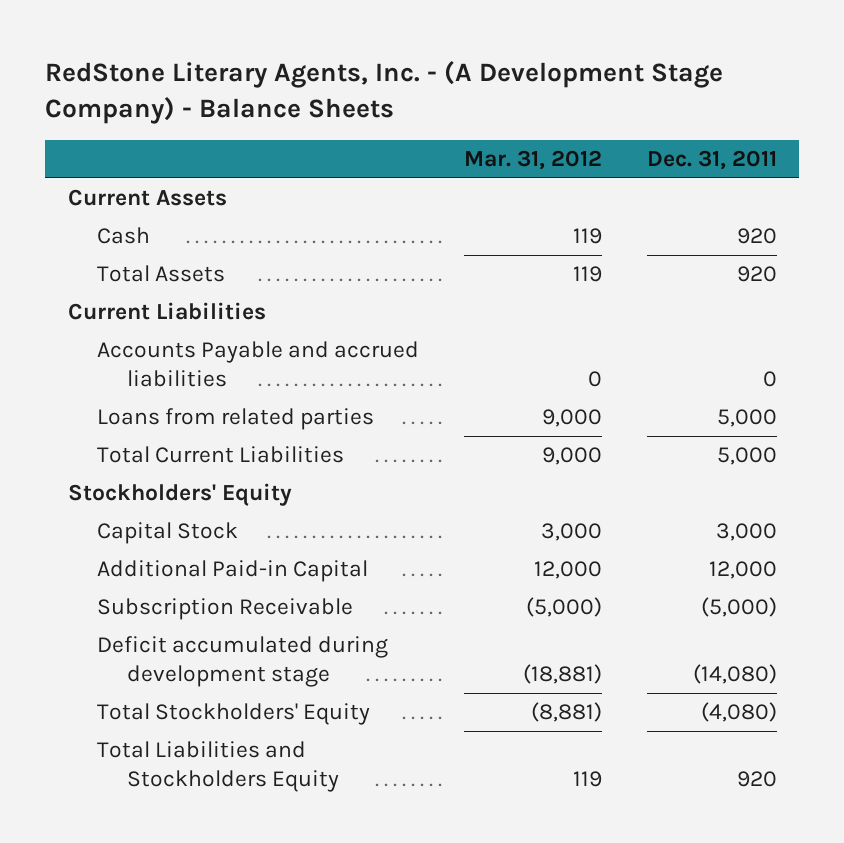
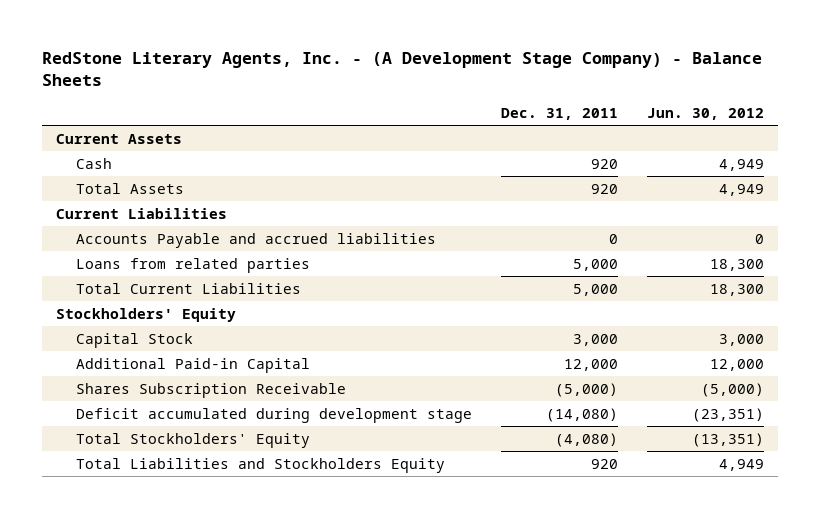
[464,150,603,171] Mar. 31, 2012 -> none
none -> [646,107,764,120] Jun. 30, 2012
[97,598,354,621] Subscription Receivable -> [76,382,347,398] Shares Subscription Receivable

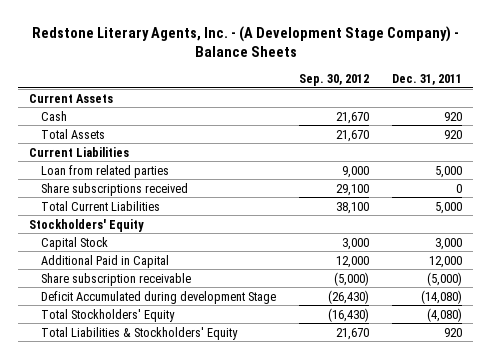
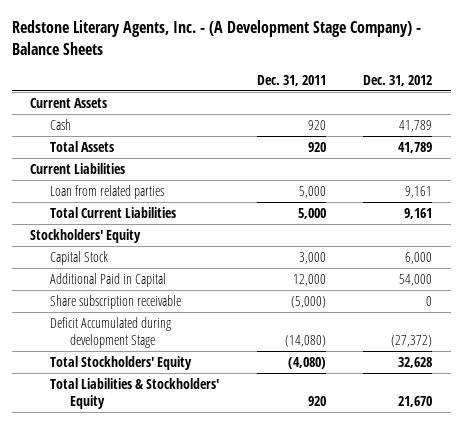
[298,74,369,87] Sep. 30, 2012 -> none
none -> [363,74,433,86] Dec. 31, 2012
[41,182,189,196] Share subscriptions received -> none

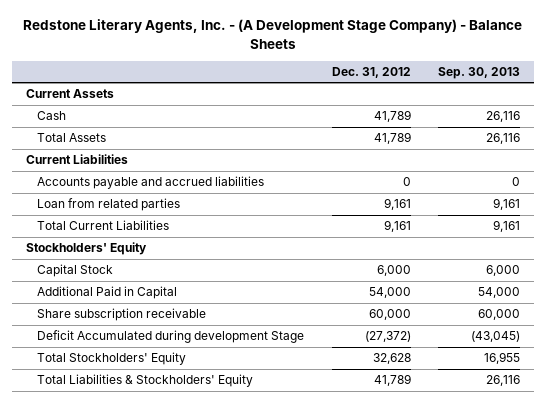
[256,74,326,86] Dec. 31, 2011 -> none
none -> [438,66,521,79] Sep. 30, 2013
none -> [37,176,265,190] Accounts payable and accrued liabilities
[426,296,433,307] 0 -> [368,309,411,321] 60,000
[398,395,433,407] 21,670 -> [373,374,411,387] 41,789

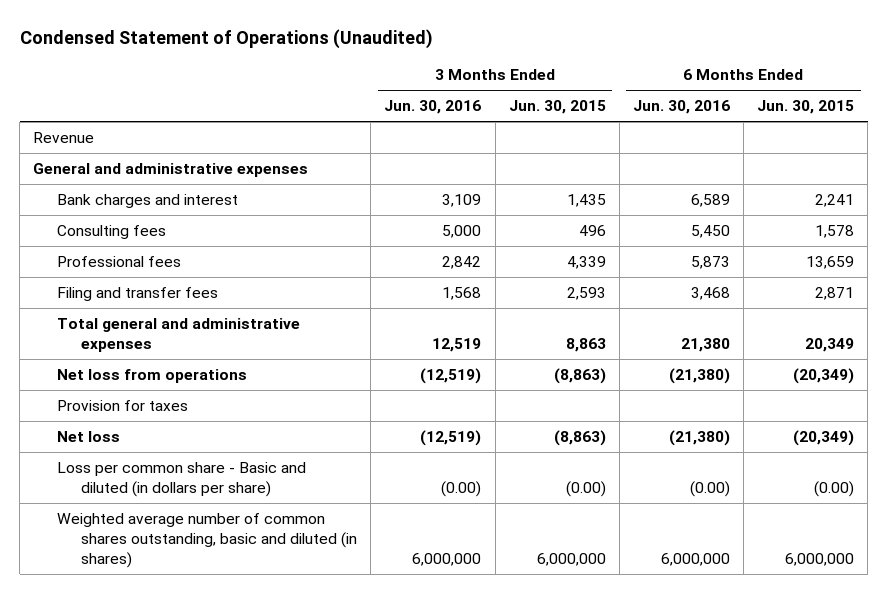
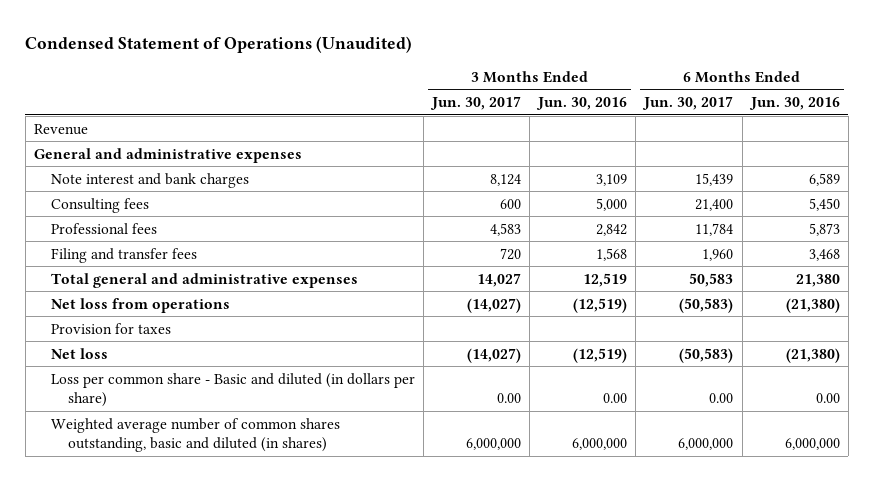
[508,100,606,115] Jun. 30, 2015 -> none
[756,100,854,115] Jun. 30, 2015 -> none
none -> [429,96,521,111] Jun. 30, 2017
none -> [642,96,734,111] Jun. 30, 2017
[57,194,239,209] Bank charges and interest -> [50,172,249,188] Note interest and bank charges
[441,480,482,497] (0.00) -> [603,392,628,403] 0.00
[689,480,730,497] (0.00) -> [815,392,840,403] 0.00

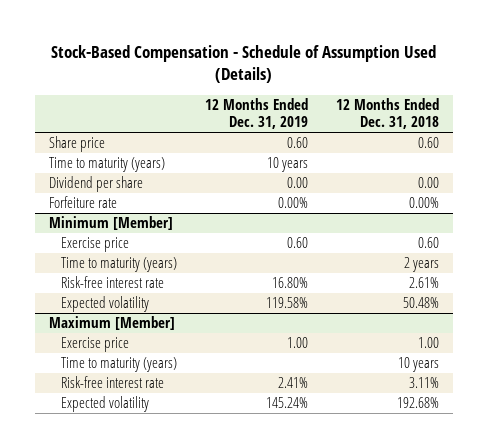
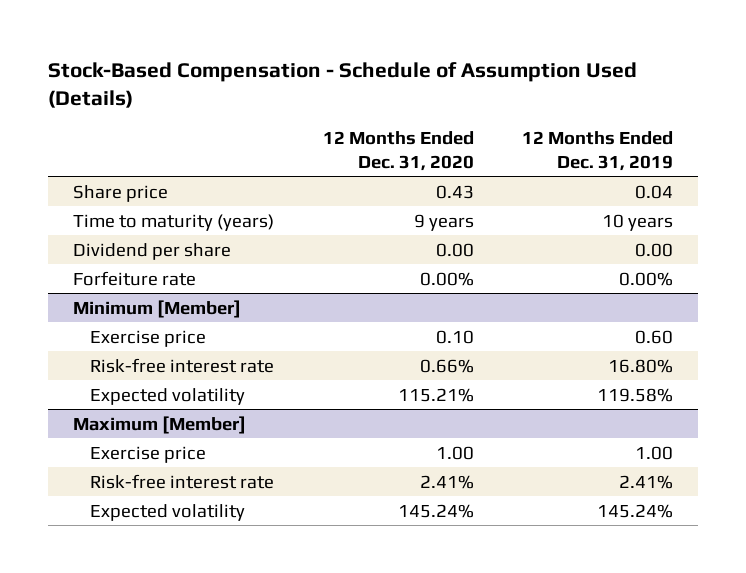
[335,98,439,130] 12 Months Ended Dec. 31, 2018 -> none
none -> [322,131,474,171] 12 Months Ended Dec. 31, 2020
[286,137,308,149] 0.60 -> [635,184,674,199] 0.04
[61,257,178,273] Time to maturity (years) -> none
[61,357,178,373] Time to maturity (years) -> none

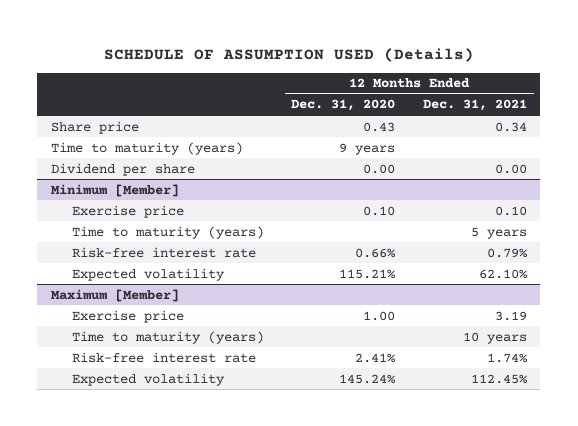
[48,61,638,109] Stock-Based Compensation - Schedule of Assumption Used (Details) -> [103,47,474,62] SCHEDULE OF ASSUMPTION USED (Details)
[522,131,674,171] 12 Months Ended Dec. 31, 2019 -> none
none -> [422,99,527,112] Dec. 31, 2021
[72,270,196,286] Forfeiture rate -> none
none -> [72,225,265,239] Time to maturity (years)
none -> [72,330,265,344] Time to maturity (years)

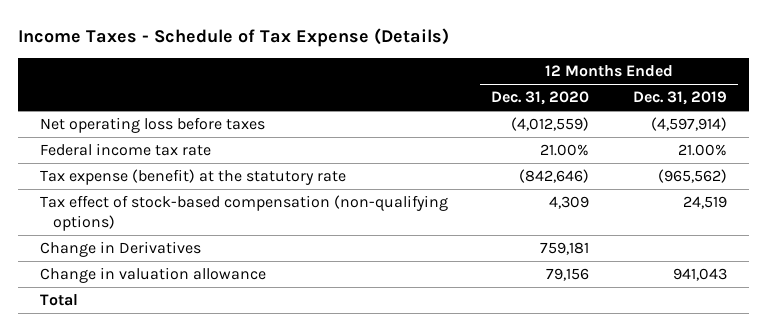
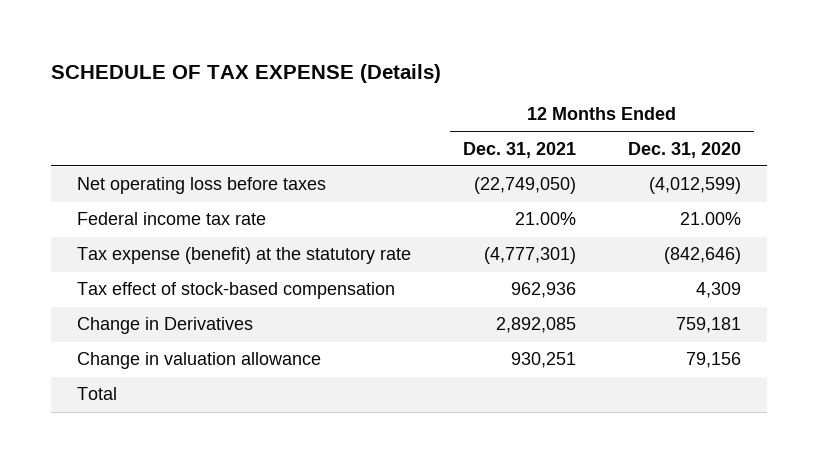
[17,28,449,48] Income Taxes - Schedule of Tax Expense (Details) -> [51,64,442,84] SCHEDULE OF TAX EXPENSE (Details)
[633,91,728,106] Dec. 31, 2019 -> none
none -> [463,141,577,158] Dec. 31, 2021
[511,116,590,131] (4,012,559) -> [648,177,741,195] (4,012,599)
[39,194,448,231] Tax effect of stock-based compensation (non-qualifying options) -> [77,282,396,300] Tax effect of stock-based compensation

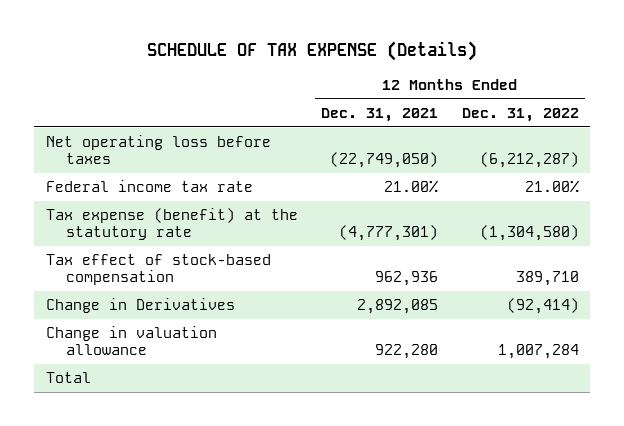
[627,141,741,158] Dec. 31, 2020 -> none
none -> [461,107,579,122] Dec. 31, 2022
[511,352,577,369] 930,251 -> [375,343,439,359] 922,280

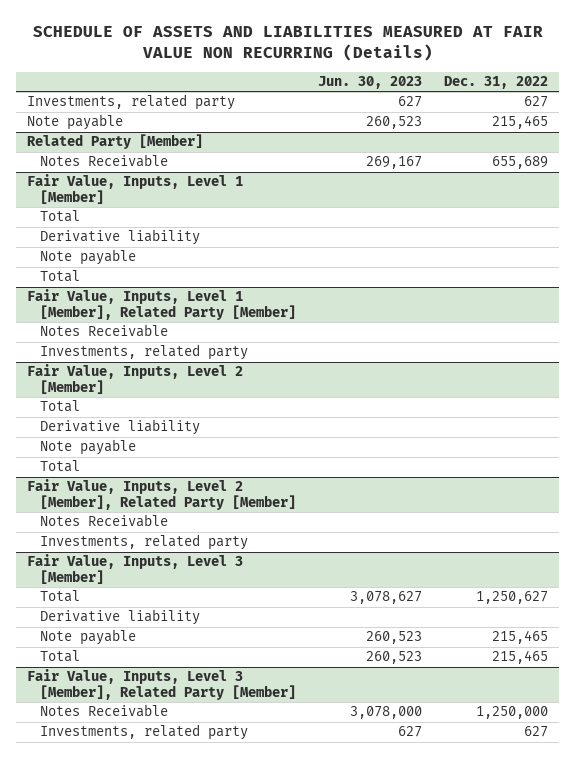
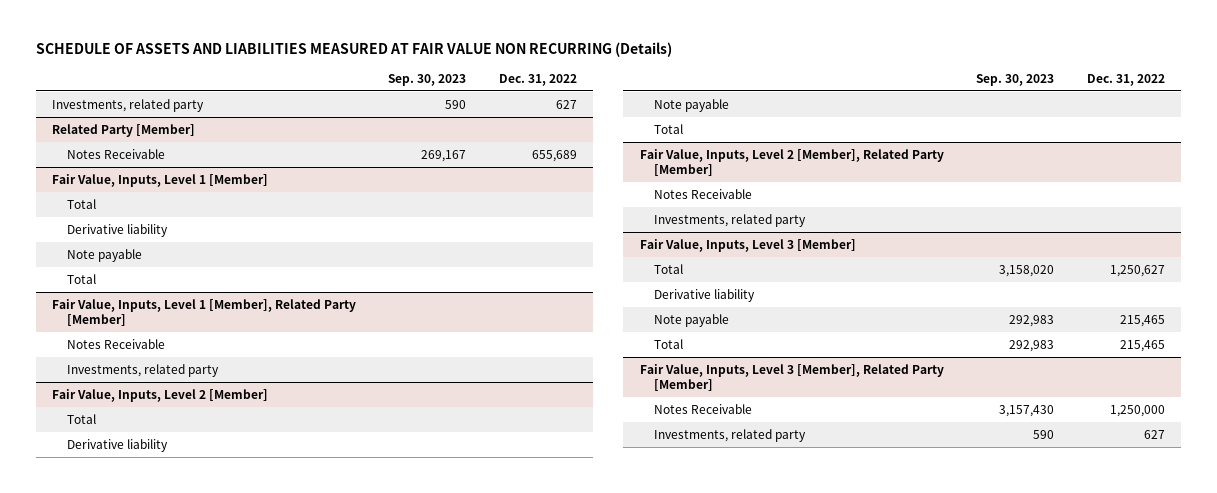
[317,76,422,90] Jun. 30, 2023 -> none
none -> [388,73,467,86] Sep. 30, 2023
[27,114,124,131] Note payable -> none

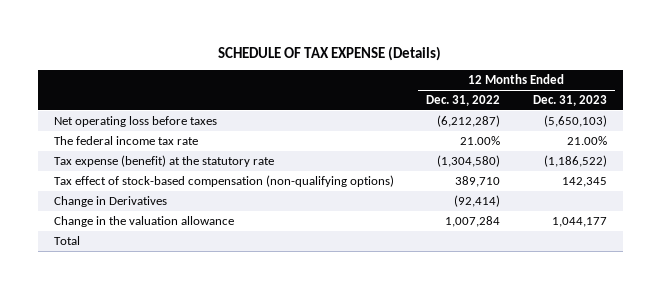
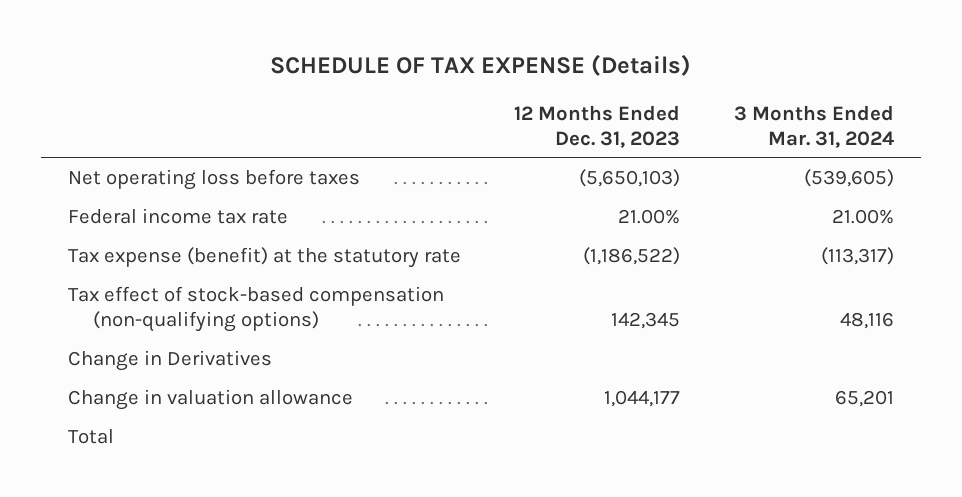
[426,94,501,106] Dec. 31, 2022 -> none
none -> [733,104,894,148] 3 Months Ended Mar. 31, 2024
[54,135,199,145] The federal income tax rate -> [67,207,288,224] Federal income tax rate
[54,215,235,227] Change in the valuation allowance -> [67,388,353,410] Change in valuation allowance

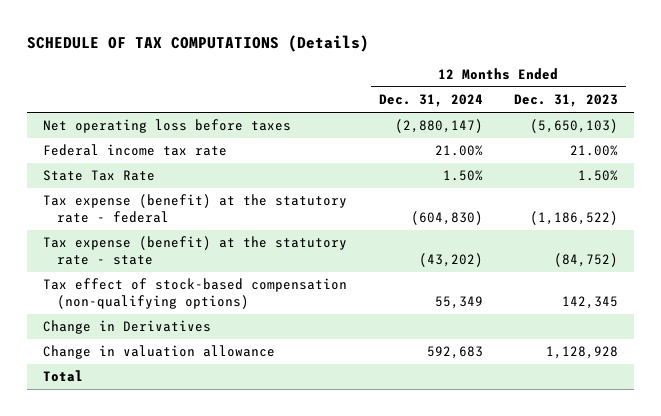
[269,54,691,77] SCHEDULE OF TAX EXPENSE (Details) -> [27,35,370,53] SCHEDULE OF TAX COMPUTATIONS (Details)
[733,104,894,148] 3 Months Ended Mar. 31, 2024 -> none
none -> [378,94,483,108] Dec. 31, 2024
none -> [42,170,155,182] State Tax Rate
[67,246,461,268] Tax expense (benefit) at the statutory rate -> [42,194,347,223] Tax expense (benefit) at the statutory rate - federal
none -> [42,236,347,265] Tax expense (benefit) at the statutory rate - state
[604,389,681,407] 1,044,177 -> [546,346,619,360] 1,128,928

